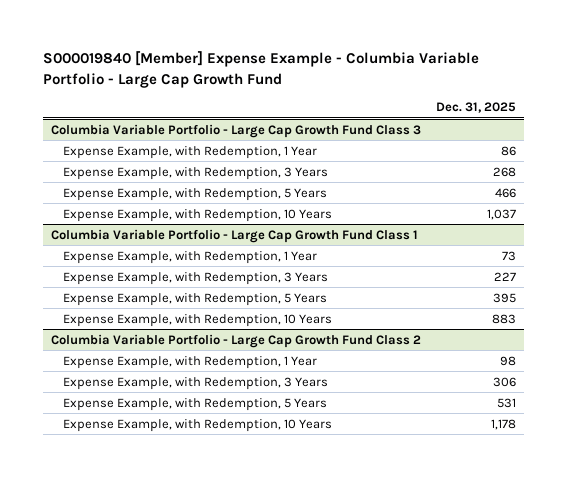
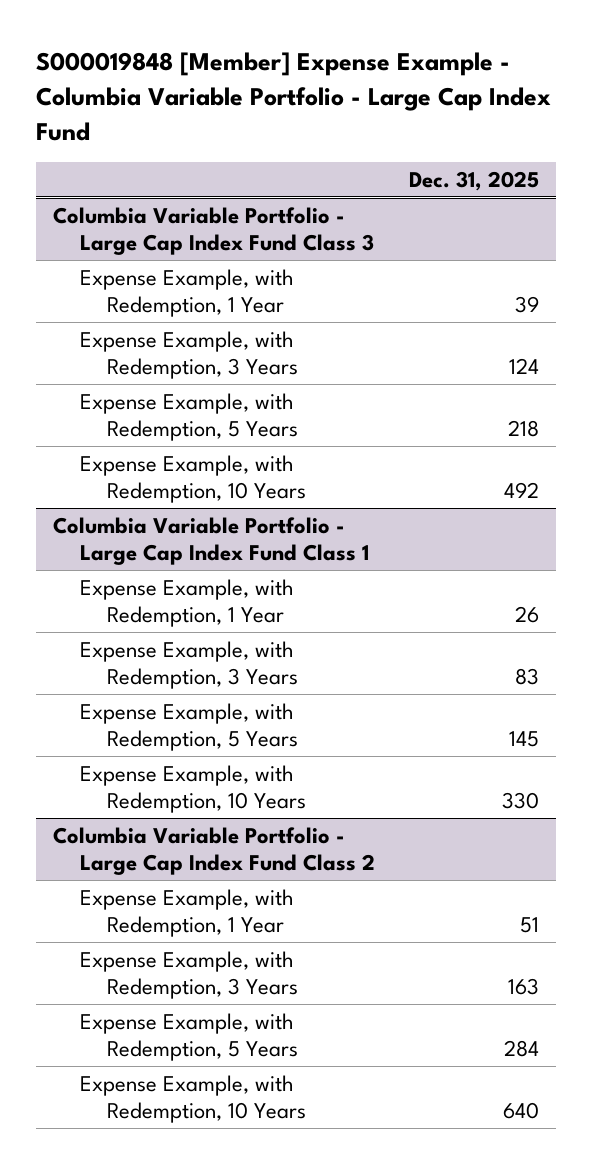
[42,51,479,88] S000019840 [Member] Expense Example - Columbia Variable Portfolio - Large Cap Growth Fund -> [35,52,551,141] S000019848 [Member] Expense Example - Columbia Variable Portfolio - Large Cap Index Fund
[50,123,421,138] Columbia Variable Portfolio - Large Cap Growth Fund Class 3 -> [52,206,374,255] Columbia Variable Portfolio - Large Cap Index Fund Class 3
[501,145,517,156] 86 -> [514,295,539,313] 39
[493,166,517,177] 268 -> [508,357,539,374] 124
[495,187,517,198] 466 -> [507,419,539,437] 218
[487,208,517,220] 1,037 -> [503,481,539,498] 492
[50,228,418,243] Columbia Variable Portfolio - Large Cap Growth Fund Class 1 -> [52,516,369,565] Columbia Variable Portfolio - Large Cap Index Fund Class 1
[502,250,517,261] 73 -> [514,605,539,623] 26
[494,271,517,281] 227 -> [514,667,539,685] 83
[493,292,517,303] 395 -> [508,730,539,747] 145
[492,313,517,324] 883 -> [501,791,539,809] 330
[50,333,421,348] Columbia Variable Portfolio - Large Cap Growth Fund Class 2 -> [52,826,375,875] Columbia Variable Portfolio - Large Cap Index Fund Class 2
[500,355,517,366] 98 -> [519,916,539,933] 51
[493,376,517,387] 306 -> [507,977,539,995] 163
[497,397,517,408] 531 -> [503,1039,539,1057] 284
[491,418,517,430] 1,178 -> [502,1101,539,1119] 640

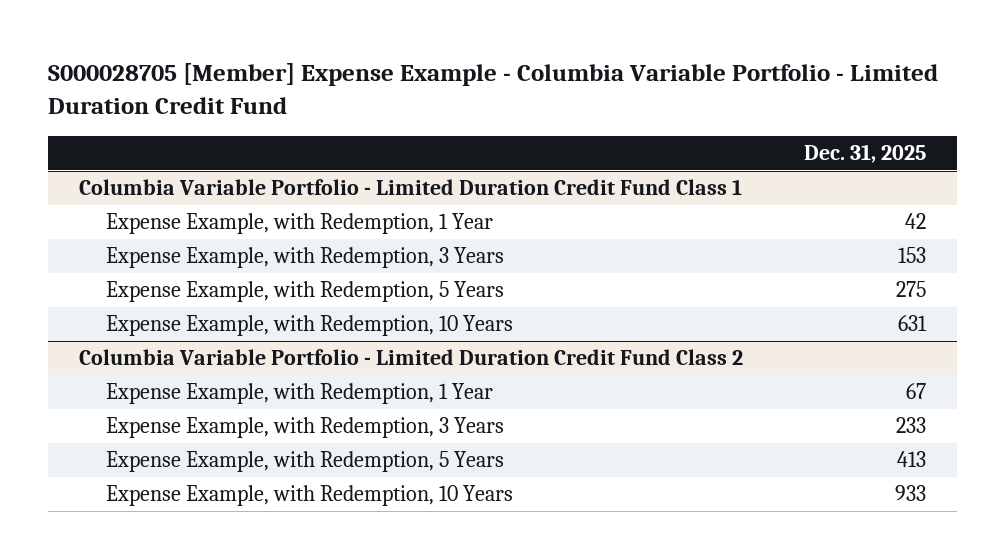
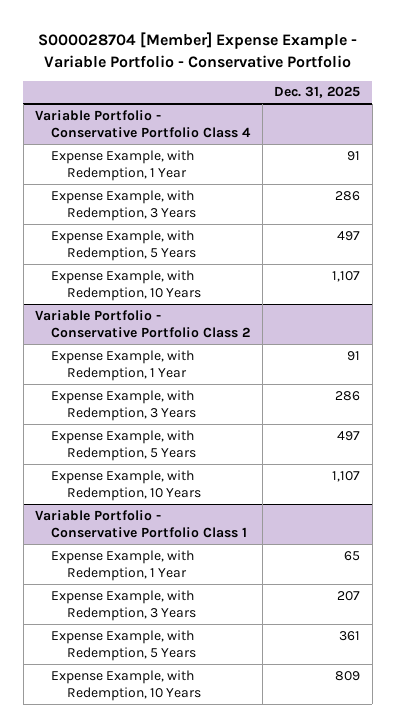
[47,63,938,115] S000028705 [Member] Expense Example - Columbia Variable Portfolio - Limited Duration Credit Fund -> [37,31,357,68] S000028704 [Member] Expense Example - Variable Portfolio - Conservative Portfolio
[78,179,742,196] Columbia Variable Portfolio - Limited Duration Credit Fund Class 1 -> none
[78,349,743,366] Columbia Variable Portfolio - Limited Duration Credit Fund Class 2 -> none
none -> [35,109,251,138] Variable Portfolio - Conservative Portfolio Class 4
[905,213,927,230] 42 -> [347,150,361,161] 91
[898,247,927,264] 153 -> [335,190,361,201] 286
[896,281,927,298] 275 -> [337,230,361,241] 497
[898,315,928,332] 631 -> [332,270,361,282] 1,107
none -> [35,309,250,338] Variable Portfolio - Conservative Portfolio Class 2
[906,383,927,400] 67 -> [347,350,361,361] 91
[896,417,927,434] 233 -> [335,390,361,401] 286
[897,451,927,468] 413 -> [337,430,361,441] 497
[895,485,927,502] 933 -> [332,470,361,482] 1,107
none -> [35,509,247,538] Variable Portfolio - Conservative Portfolio Class 1
none -> [50,549,194,581] Expense Example, with Redemption, 1 Year
none -> [50,589,196,621] Expense Example, with Redemption, 3 Years
none -> [50,629,196,661] Expense Example, with Redemption, 5 Years
none -> [50,669,201,701] Expense Example, with Redemption, 10 Years

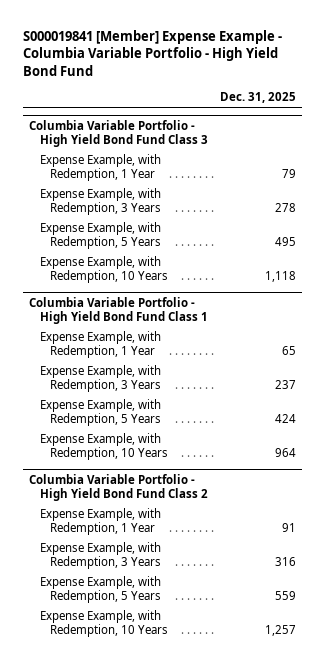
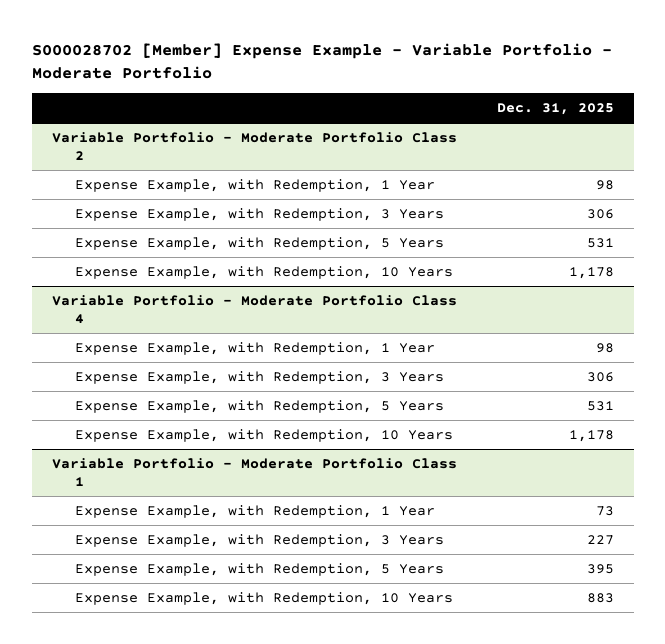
[23,29,283,76] S000019841 [Member] Expense Example - Columbia Variable Portfolio - High Yield Bond Fund -> [31,42,612,79] S000028702 [Member] Expense Example - Variable Portfolio - Moderate Portfolio
[29,120,208,148] Columbia Variable Portfolio - High Yield Bond Fund Class 3 -> none
[29,297,208,325] Columbia Variable Portfolio - High Yield Bond Fund Class 1 -> none
[29,474,208,502] Columbia Variable Portfolio - High Yield Bond Fund Class 2 -> none
none -> [51,132,457,160] Variable Portfolio - Moderate Portfolio Class 2
[281,169,296,179] 79 -> [595,180,614,191] 98
[274,203,296,213] 278 -> [586,209,614,220] 306
[274,237,296,247] 495 -> [586,238,614,249] 531
[264,271,296,283] 1,118 -> [568,267,614,280] 1,178
none -> [51,295,457,323] Variable Portfolio - Moderate Portfolio Class 4
[281,346,296,356] 65 -> [595,343,614,354] 98
[274,380,296,390] 237 -> [586,372,614,383] 306
[274,414,296,424] 424 -> [586,401,614,412] 531
[274,448,296,458] 964 -> [568,430,614,443] 1,178
none -> [51,458,457,486] Variable Portfolio - Moderate Portfolio Class 1
[281,523,296,533] 91 -> [595,506,614,517] 73
[274,557,296,567] 316 -> [586,535,614,546] 227
[274,591,296,601] 559 -> [586,564,614,575] 395
[264,625,296,637] 1,257 -> [586,593,614,604] 883

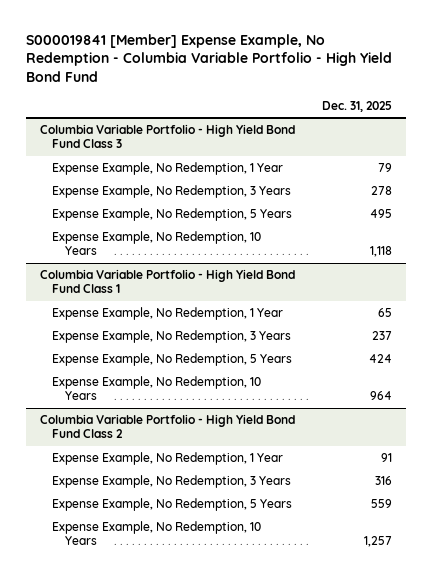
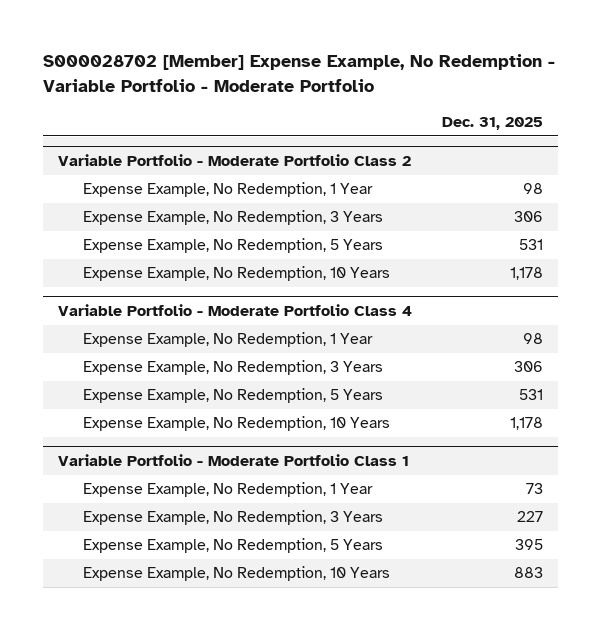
[26,33,393,82] S000019841 [Member] Expense Example, No Redemption - Columbia Variable Portfolio - High Yield Bond Fund -> [42,54,555,93] S000028702 [Member] Expense Example, No Redemption - Variable Portfolio - Moderate Portfolio
[39,123,295,149] Columbia Variable Portfolio - High Yield Bond Fund Class 3 -> none
[39,268,295,294] Columbia Variable Portfolio - High Yield Bond Fund Class 1 -> none
[39,413,295,439] Columbia Variable Portfolio - High Yield Bond Fund Class 2 -> none
none -> [57,154,411,167] Variable Portfolio - Moderate Portfolio Class 2
[378,162,393,172] 79 -> [522,183,543,195] 98
[371,185,393,195] 278 -> [513,211,543,223] 306
[370,208,393,218] 495 -> [518,239,543,251] 531
[370,246,393,258] 1,118 -> [509,267,543,281] 1,178
none -> [57,304,412,317] Variable Portfolio - Moderate Portfolio Class 4
[378,307,393,317] 65 -> [522,333,543,345] 98
[372,330,393,340] 237 -> [513,361,543,373] 306
[369,353,393,363] 424 -> [518,389,543,401] 531
[370,391,393,401] 964 -> [509,417,543,431] 1,178
none -> [57,454,409,467] Variable Portfolio - Moderate Portfolio Class 1
[381,452,393,462] 91 -> [525,483,543,495] 73
[375,475,393,485] 316 -> [516,511,543,523] 227
[371,498,393,508] 559 -> [514,539,543,551] 395
[364,536,393,548] 1,257 -> [513,567,543,579] 883

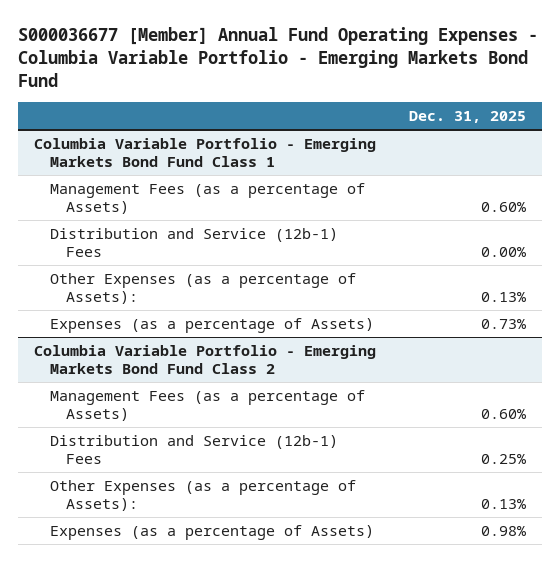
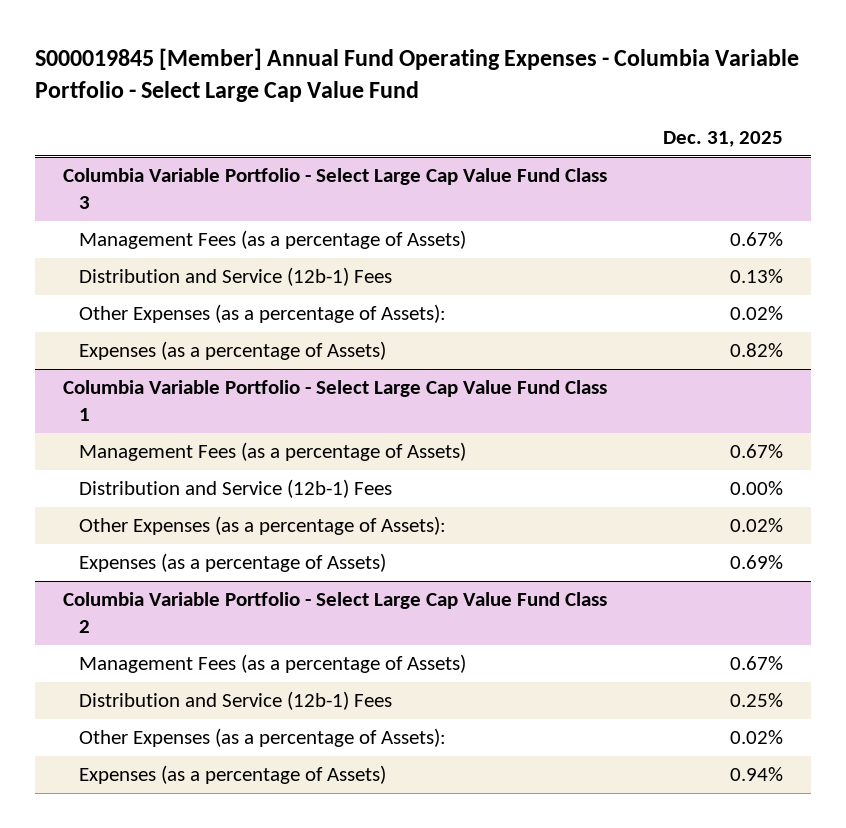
[17,27,538,88] S000036677 [Member] Annual Fund Operating Expenses - Columbia Variable Portfolio - Emerging Markets Bond Fund -> [34,48,799,102] S000019845 [Member] Annual Fund Operating Expenses - Columbia Variable Portfolio - Select Large Cap Value Fund
[34,137,377,168] Columbia Variable Portfolio - Emerging Markets Bond Fund Class 1 -> none
none -> [62,168,607,209] Columbia Variable Portfolio - Select Large Cap Value Fund Class 3
[480,202,526,213] 0.60% -> [730,232,784,247] 0.67%
none -> [79,267,393,287] Distribution and Service (12b-1) Fees
none -> [79,304,447,324] Other Expenses (as a percentage of Assets):
none -> [79,341,387,361] Expenses (as a percentage of Assets)
none -> [62,380,607,421] Columbia Variable Portfolio - Select Large Cap Value Fund Class 1
none -> [79,442,467,462] Management Fees (as a percentage of Assets)
[34,344,377,375] Columbia Variable Portfolio - Emerging Markets Bond Fund Class 2 -> none
[480,292,526,303] 0.13% -> [730,518,784,533] 0.02%
[480,318,526,329] 0.73% -> [730,555,784,570] 0.69%
none -> [62,592,607,633] Columbia Variable Portfolio - Select Large Cap Value Fund Class 2
[480,409,526,420] 0.60% -> [730,656,784,671] 0.67%
[480,499,526,510] 0.13% -> [730,730,784,745] 0.02%
[480,525,526,536] 0.98% -> [730,767,784,782] 0.94%

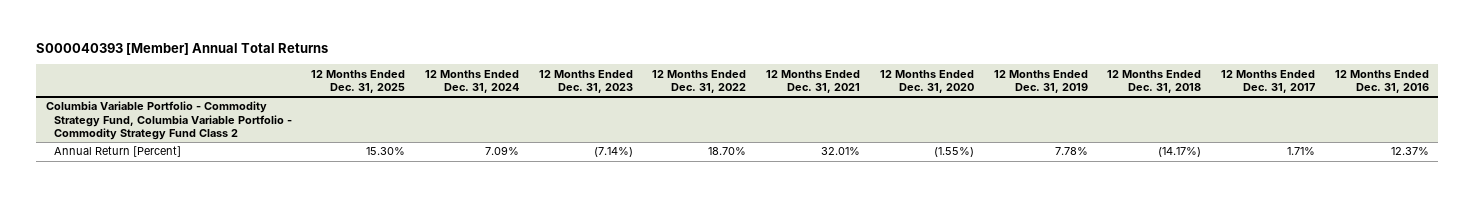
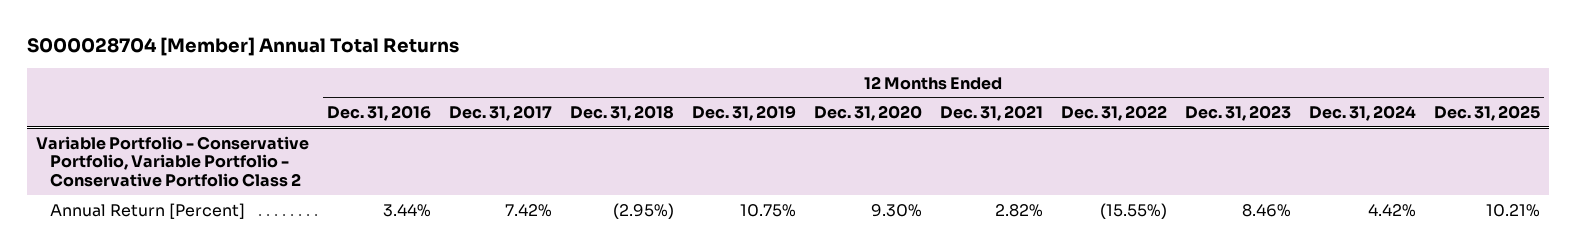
[35,43,328,56] S000040393 [Member] Annual Total Returns -> [27,37,460,57] S000028704 [Member] Annual Total Returns
[45,101,292,140] Columbia Variable Portfolio - Commodity Strategy Fund, Columbia Variable Portfolio - Commodity Strategy Fund Class 2 -> none
none -> [36,135,310,187] Variable Portfolio - Conservative Portfolio, Variable Portfolio - Conservative Portfolio Class 2
[366,147,406,156] 15.30% -> [1485,203,1540,217] 10.21%
[485,146,520,156] 7.09% -> [1367,203,1416,217] 4.42%
[593,147,633,158] (7.14%) -> [1241,203,1291,217] 8.46%
[708,147,747,156] 18.70% -> [1099,202,1167,219] (15.55%)
[821,147,861,156] 32.01% -> [994,203,1043,217] 2.82%
[933,147,974,158] (1.55%) -> [870,203,922,217] 9.30%
[1054,147,1088,156] 7.78% -> [739,203,796,217] 10.75%
[1158,147,1202,158] (14.17%) -> [613,202,675,219] (2.95%)
[1286,147,1315,156] 1.71% -> [505,203,553,217] 7.42%
[1390,147,1429,156] 12.37% -> [383,203,432,217] 3.44%

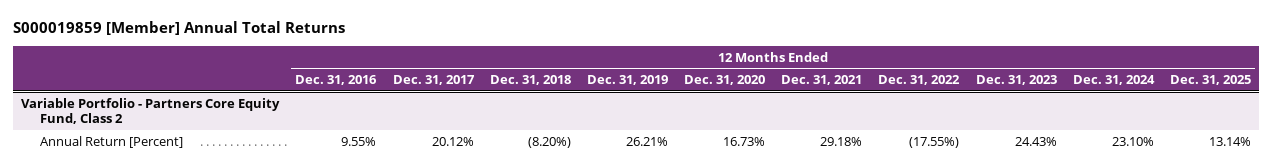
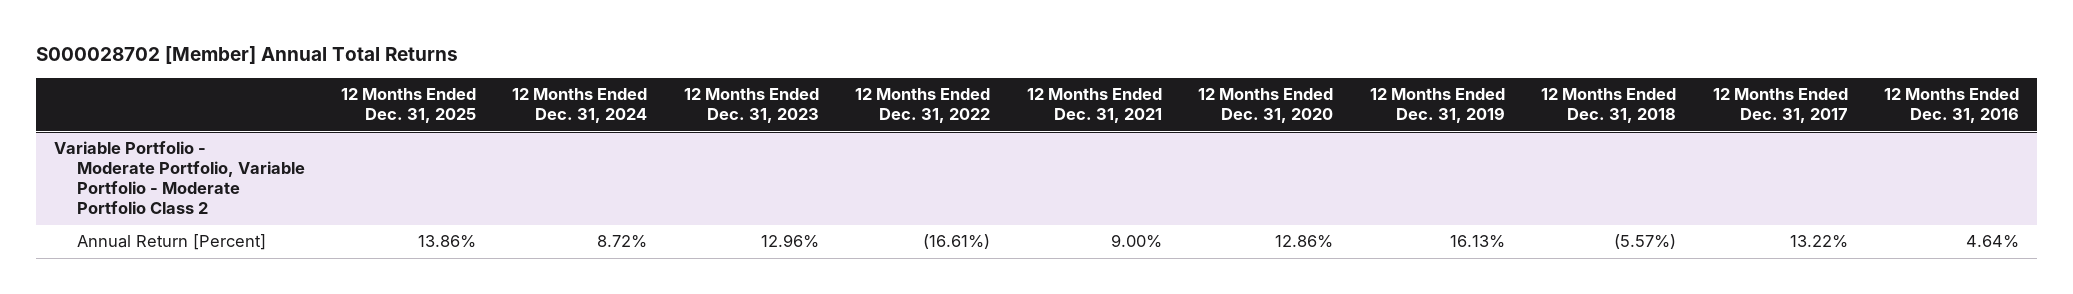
[13,21,346,36] S000019859 [Member] Annual Total Returns -> [35,46,458,65] S000028702 [Member] Annual Total Returns
[21,97,281,124] Variable Portfolio - Partners Core Equity Fund, Class 2 -> none
none -> [53,141,305,215] Variable Portfolio - Moderate Portfolio, Variable Portfolio - Moderate Portfolio Class 2
[341,136,377,146] 9.55% -> [1966,235,2020,249] 4.64%
[431,136,474,146] 20.12% -> [1789,235,1848,249] 13.22%
[527,136,571,148] (8.20%) -> [1614,234,1677,250] (5.57%)
[625,136,668,146] 26.21% -> [1449,235,1505,249] 16.13%
[723,136,766,146] 16.73% -> [1275,235,1334,249] 12.86%
[820,136,863,146] 29.18% -> [1110,234,1162,249] 9.00%
[909,136,960,148] (17.55%) -> [923,234,991,250] (16.61%)
[1014,136,1057,146] 24.43% -> [760,234,819,249] 12.96%
[1111,136,1154,146] 23.10% -> [597,235,648,249] 8.72%
[1208,136,1251,146] 13.14% -> [418,235,477,249] 13.86%

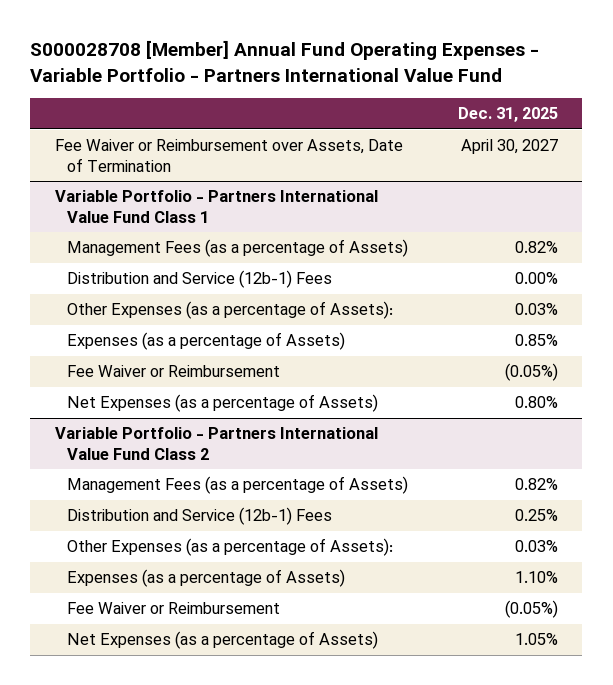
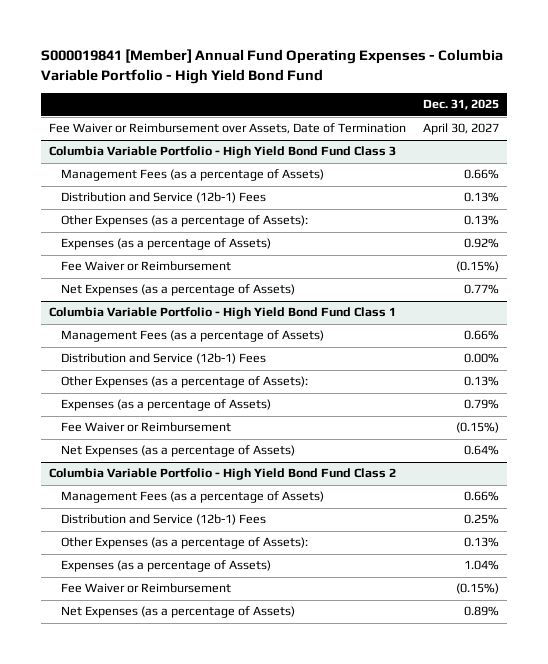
[30,40,540,82] S000028708 [Member] Annual Fund Operating Expenses - Variable Portfolio - Partners International Value Fund -> [40,49,503,85] S000019841 [Member] Annual Fund Operating Expenses - Columbia Variable Portfolio - High Yield Bond Fund
[55,190,379,223] Variable Portfolio - Partners International Value Fund Class 1 -> none
none -> [49,146,397,159] Columbia Variable Portfolio - High Yield Bond Fund Class 3
[514,241,558,254] 0.82% -> [463,169,499,180] 0.66%
none -> [61,192,267,204] Distribution and Service (12b-1) Fees
none -> [61,215,309,228] Other Expenses (as a percentage of Assets):
none -> [61,238,272,251] Expenses (as a percentage of Assets)
none -> [61,261,232,272] Fee Waiver or Reimbursement
none -> [61,284,296,297] Net Expenses (as a percentage of Assets)
none -> [49,307,397,320] Columbia Variable Portfolio - High Yield Bond Fund Class 1
none -> [61,330,325,343] Management Fees (as a percentage of Assets)
[55,427,379,460] Variable Portfolio - Partners International Value Fund Class 2 -> none
[514,303,558,316] 0.03% -> [463,376,499,387] 0.13%
[514,334,558,347] 0.85% -> [463,399,499,410] 0.79%
[504,363,558,382] (0.05%) -> [455,422,499,434] (0.15%)
[514,396,558,409] 0.80% -> [463,445,499,456] 0.64%
none -> [49,468,397,481] Columbia Variable Portfolio - High Yield Bond Fund Class 2
[514,478,558,491] 0.82% -> [463,491,499,502] 0.66%
[514,540,558,553] 0.03% -> [463,537,499,548] 0.13%
[514,571,558,584] 1.10% -> [463,560,499,571] 1.04%
[504,600,558,619] (0.05%) -> [455,583,499,595] (0.15%)
[514,633,558,646] 1.05% -> [463,606,499,617] 0.89%

